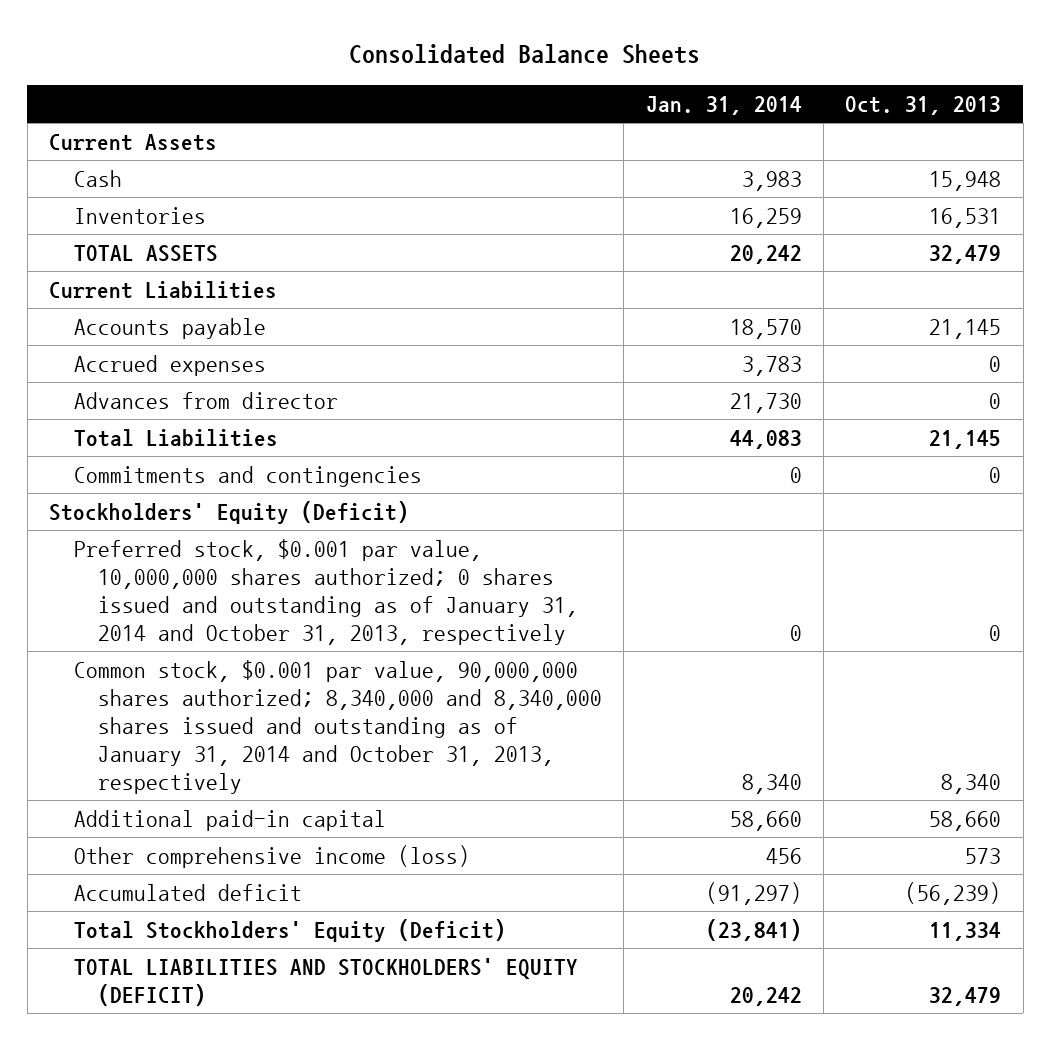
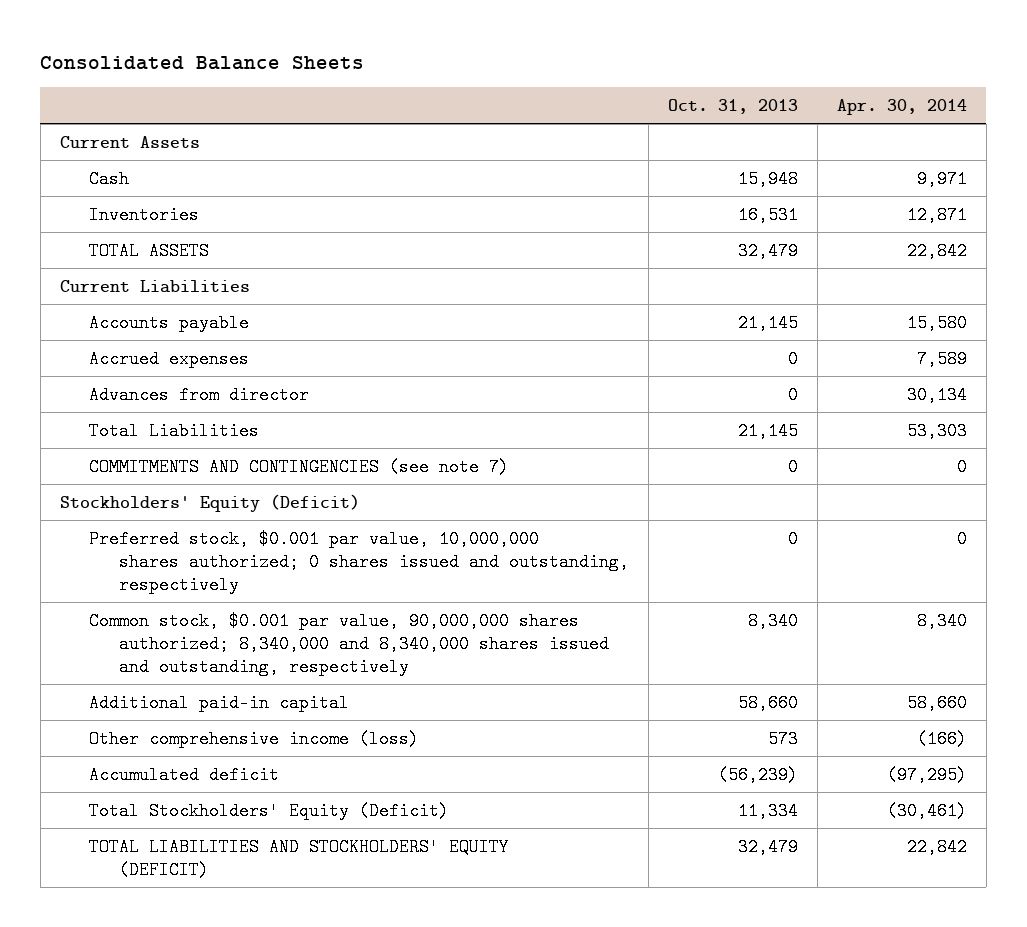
[645,96,802,116] Jan. 31, 2014 -> none
none -> [836,99,967,116] Apr. 30, 2014
[73,465,422,487] Commitments and contingencies -> [89,457,510,476] COMMITMENTS AND CONTINGENCIES (see note 7)
[73,538,578,646] Preferred stock, $0.001 par value, 10,000,000 shares authorized; 0 shares issued and outstanding as of January 31, 2014 and October 31, 2013, respectively -> [89,529,629,594] Preferred stock, $0.001 par value, 10,000,000 shares authorized; 0 shares issued and outstanding, respectively
[73,659,602,795] Common stock, $0.001 par value, 90,000,000 shares authorized; 8,340,000 and 8,340,000 shares issued and outstanding as of January 31, 2014 and October 31, 2013, respectively -> [89,611,609,676] Common stock, $0.001 par value, 90,000,000 shares authorized; 8,340,000 and 8,340,000 shares issued and outstanding, respectively

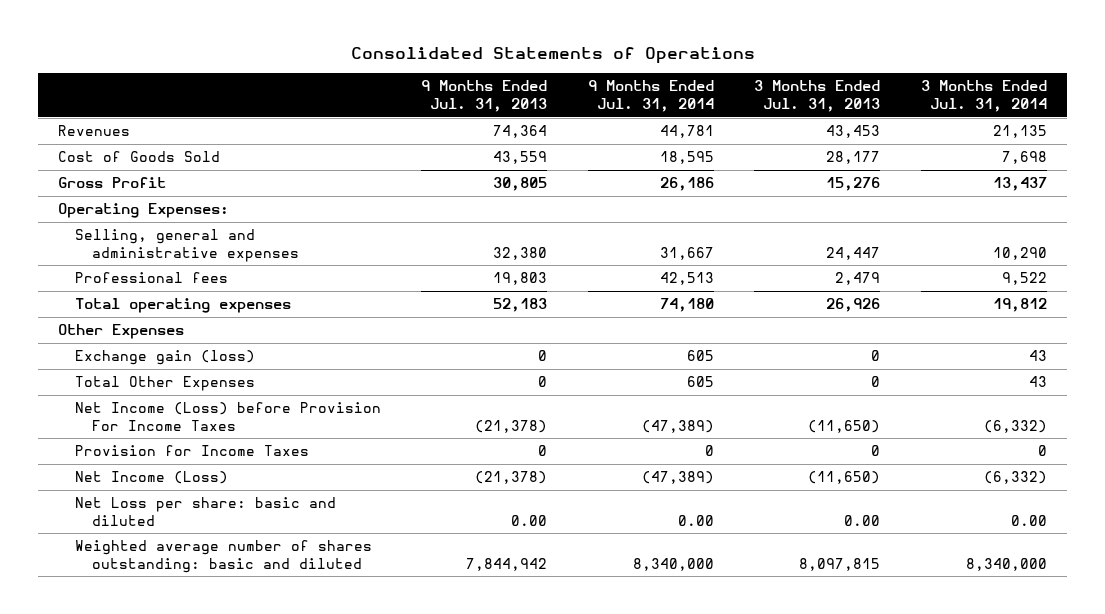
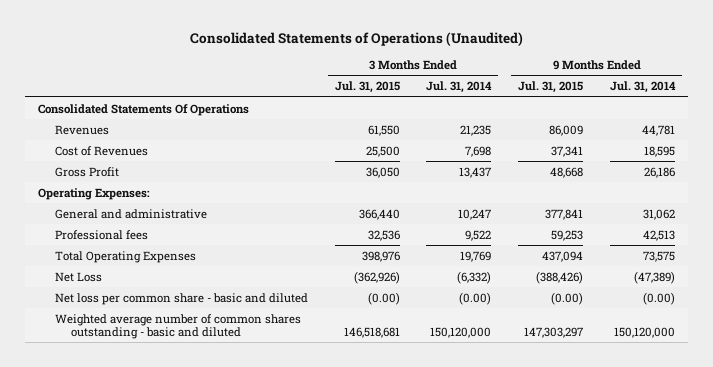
[350,47,755,65] Consolidated Statements of Operations -> [189,31,523,46] Consolidated Statements of Operations (Unaudited)
[421,80,548,113] 9 Months Ended Jul. 31, 2013 -> none
[754,80,881,113] 3 Months Ended Jul. 31, 2013 -> none
none -> [334,81,400,94] Jul. 31, 2015
none -> [518,81,584,94] Jul. 31, 2015
none -> [38,103,250,116] Consolidated Statements Of Operations
[992,125,1047,139] 21,135 -> [460,124,492,136] 21,235
[58,151,221,163] Cost of Goods Sold -> [54,145,148,156] Cost of Revenues
[74,229,299,262] Selling, general and administrative expenses -> [54,208,207,219] General and administrative
[659,246,714,260] 31,667 -> [642,208,675,220] 31,062
[992,246,1047,260] 10,290 -> [458,208,492,220] 10,247
[58,324,185,340] Other Expenses -> none
[74,350,255,366] Exchange gain (loss) -> none
[74,376,255,392] Total Other Expenses -> none
[74,402,381,431] Net Income (Loss) before Provision For Income Taxes -> none
[74,445,309,457] Provision for Income Taxes -> none
[74,298,291,314] Total operating expenses -> [54,250,196,263] Total Operating Expenses
[659,298,714,313] 74,180 -> [642,250,675,262] 73,575
[992,298,1047,313] 19,812 -> [460,250,492,262] 19,769
[74,471,228,485] Net Income (Loss) -> [54,271,102,282] Net Loss
[74,497,336,526] Net Loss per share: basic and diluted -> [54,292,308,305] Net loss per common share - basic and diluted
[677,514,714,526] 0.00 -> [642,291,675,305] (0.00)
[1010,514,1047,526] 0.00 -> [459,291,492,305] (0.00)
[74,540,372,573] Weighted average number of shares outstanding: basic and diluted -> [54,313,301,340] Weighted average number of common shares outstanding - basic and diluted
[632,557,714,571] 8,340,000 -> [613,327,675,339] 150,120,000
[965,557,1047,571] 8,340,000 -> [430,327,492,339] 150,120,000

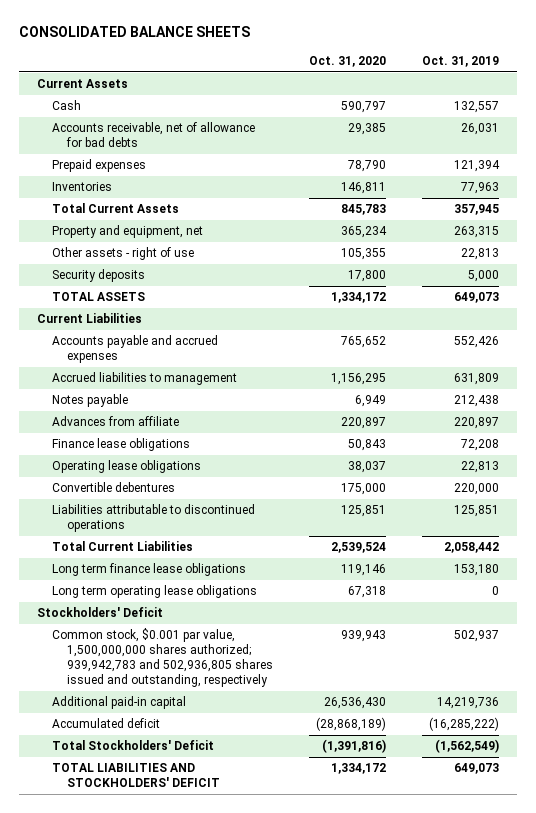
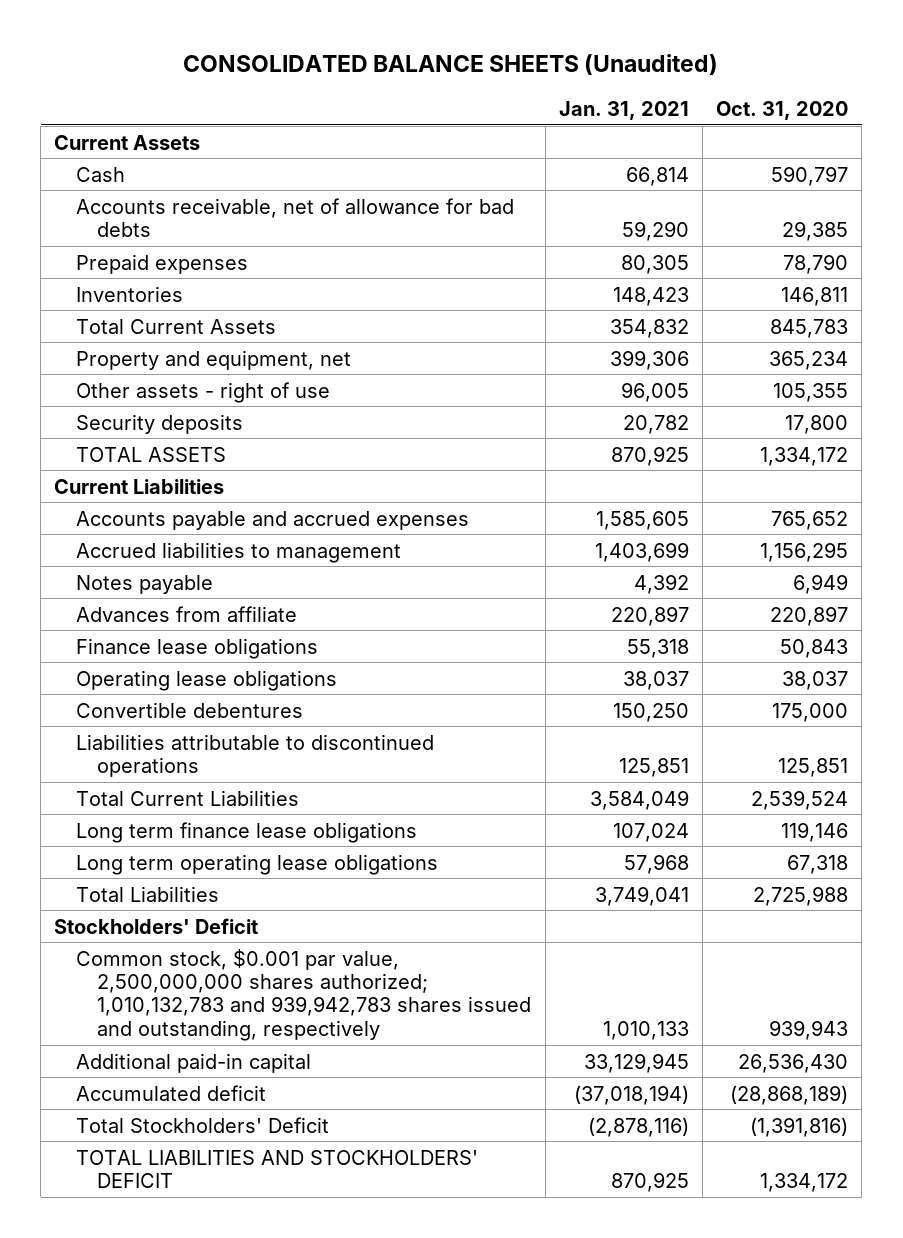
[18,26,250,38] CONSOLIDATED BALANCE SHEETS -> [183,53,719,75] CONSOLIDATED BALANCE SHEETS (Unaudited)
[422,55,500,67] Oct. 31, 2019 -> none
none -> [558,100,689,120] Jan. 31, 2021
none -> [75,885,219,902] Total Liabilities
[51,628,274,688] Common stock, $0.001 par value, 1,500,000,000 shares authorized; 939,942,783 and 502,936,805 shares issued and outstanding, respectively -> [75,948,532,1041] Common stock, $0.001 par value, 2,500,000,000 shares authorized; 1,010,132,783 and 939,942,783 shares issued and outstanding, respectively

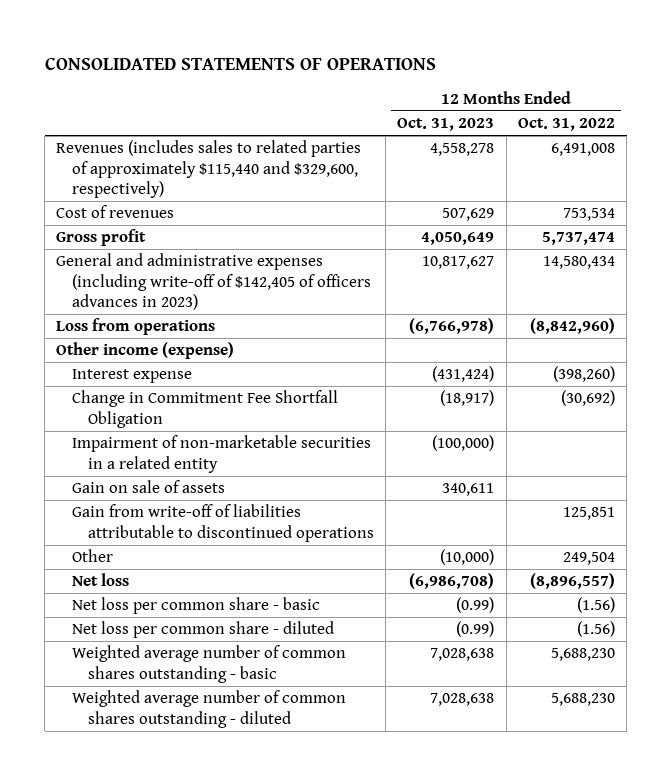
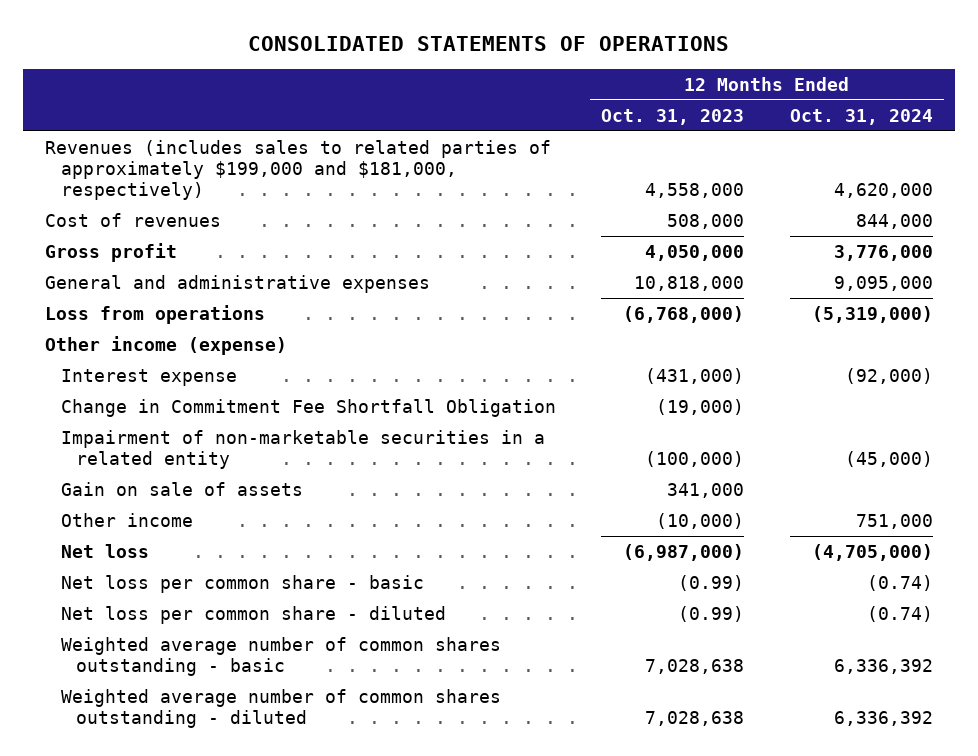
[518,118,616,132] Oct. 31, 2022 -> none
none -> [789,109,933,126] Oct. 31, 2024
[56,140,362,198] Revenues (includes sales to related parties of approximately $115,440 and $329,600, respectively) -> [45,140,552,201] Revenues (includes sales to related parties of approximately $199,000 and $181,000, respectively)
[430,143,495,157] 4,558,278 -> [645,183,745,199] 4,558,000
[442,208,495,222] 507,629 -> [667,214,745,230] 508,000
[421,232,495,246] 4,050,649 -> [645,245,745,262] 4,050,000
[56,253,372,310] General and administrative expenses (including write-off of $142,405 of officers advances in 2023) -> [45,275,431,294] General and administrative expenses
[422,256,495,270] 10,817,627 -> [634,276,745,292] 10,818,000
[409,318,495,335] (6,766,978) -> [623,306,745,324] (6,768,000)
[432,366,495,383] (431,424) -> [645,368,745,385] (431,000)
[440,390,495,407] (18,917) -> [656,399,745,416] (19,000)
[72,504,374,542] Gain from write-off of liabilities attributable to discontinued operations -> none
[442,483,495,497] 340,611 -> [667,483,745,499] 341,000
[72,549,114,563] Other -> [60,513,193,528] Other income
[409,573,495,590] (6,986,708) -> [623,544,745,562] (6,987,000)

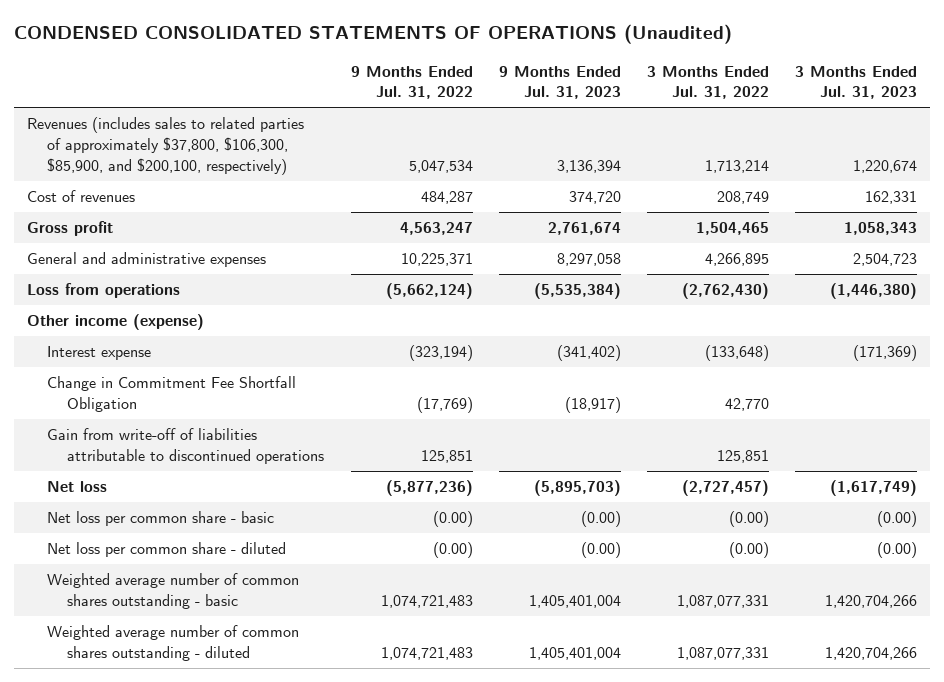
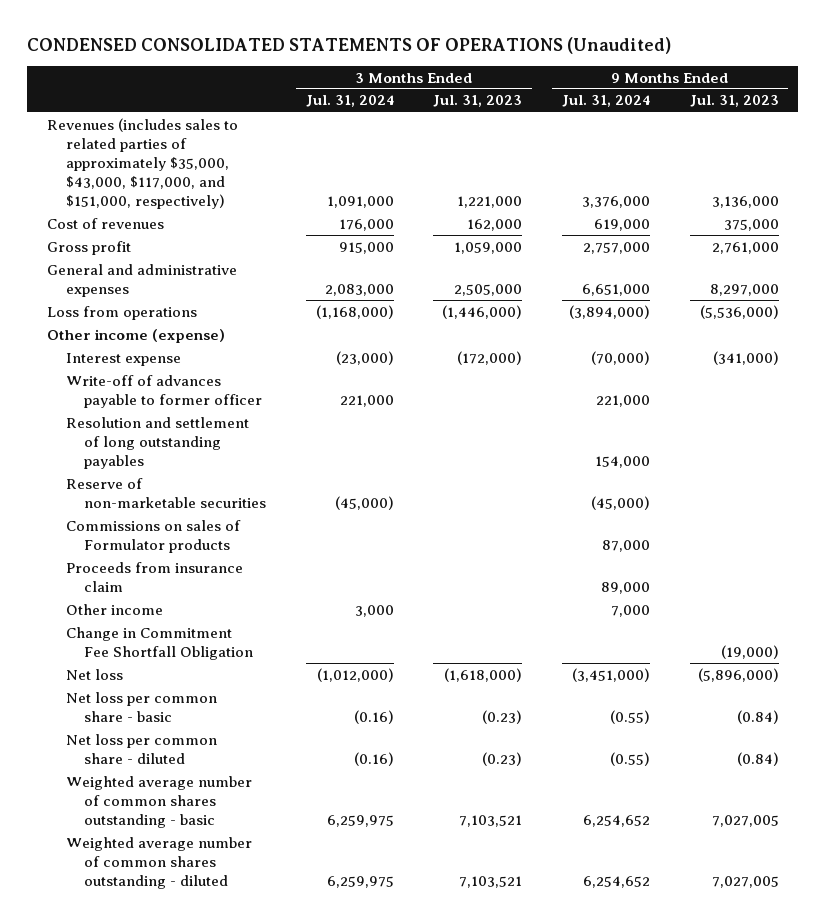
[350,65,473,100] 9 Months Ended Jul. 31, 2022 -> none
[646,65,769,100] 3 Months Ended Jul. 31, 2022 -> none
none -> [305,95,394,108] Jul. 31, 2024
none -> [562,95,651,108] Jul. 31, 2024
[26,117,304,175] Revenues (includes sales to related parties of approximately $37,800, $106,300, $85,900, and $200,100, respectively) -> [47,117,239,210] Revenues (includes sales to related parties of approximately $35,000, $43,000, $117,000, and $151,000, respectively)
[556,159,621,173] 3,136,394 -> [711,196,779,209] 3,136,000
[853,159,918,173] 1,220,674 -> [457,196,523,209] 1,221,000
[568,191,621,205] 374,720 -> [723,218,779,231] 375,000
[865,191,918,205] 162,331 -> [467,218,523,231] 162,000
[547,222,621,236] 2,761,674 -> [711,241,779,254] 2,761,000
[844,222,918,236] 1,058,343 -> [454,241,523,254] 1,059,000
[556,253,621,267] 8,297,058 -> [709,283,779,296] 8,297,000
[853,253,918,267] 2,504,723 -> [454,283,523,296] 2,505,000
[533,283,621,300] (5,535,384) -> [699,304,779,319] (5,536,000)
[830,283,918,300] (1,446,380) -> [442,304,523,319] (1,446,000)
[47,428,325,465] Gain from write-off of liabilities attributable to discontinued operations -> none
[556,345,621,362] (341,402) -> [712,350,779,365] (341,000)
[853,345,918,362] (171,369) -> [457,350,523,365] (172,000)
none -> [65,374,263,408] Write-off of advances payable to former officer
none -> [65,416,249,469] Resolution and settlement of long outstanding payables
none -> [65,477,267,508] Reserve of non-marketable securities
none -> [65,519,241,553] Commissions on sales of Formulator products
none -> [65,561,243,592] Proceeds from insurance claim
none -> [65,603,163,615] Other income
[564,397,621,414] (18,917) -> [720,644,779,659] (19,000)
[533,480,621,497] (5,895,703) -> [697,667,779,682] (5,896,000)
[830,480,918,497] (1,617,749) -> [444,667,523,682] (1,618,000)
[580,511,621,528] (0.00) -> [736,709,779,724] (0.84)
[877,511,918,528] (0.00) -> [482,709,523,724] (0.23)
[580,542,621,559] (0.00) -> [736,751,779,766] (0.84)
[877,542,918,559] (0.00) -> [482,751,523,766] (0.23)
[528,595,621,609] 1,405,401,004 -> [711,814,779,827] 7,027,005
[825,595,918,609] 1,420,704,266 -> [459,814,523,827] 7,103,521
[528,647,621,661] 1,405,401,004 -> [711,875,779,888] 7,027,005
[825,647,918,661] 1,420,704,266 -> [459,875,523,888] 7,103,521

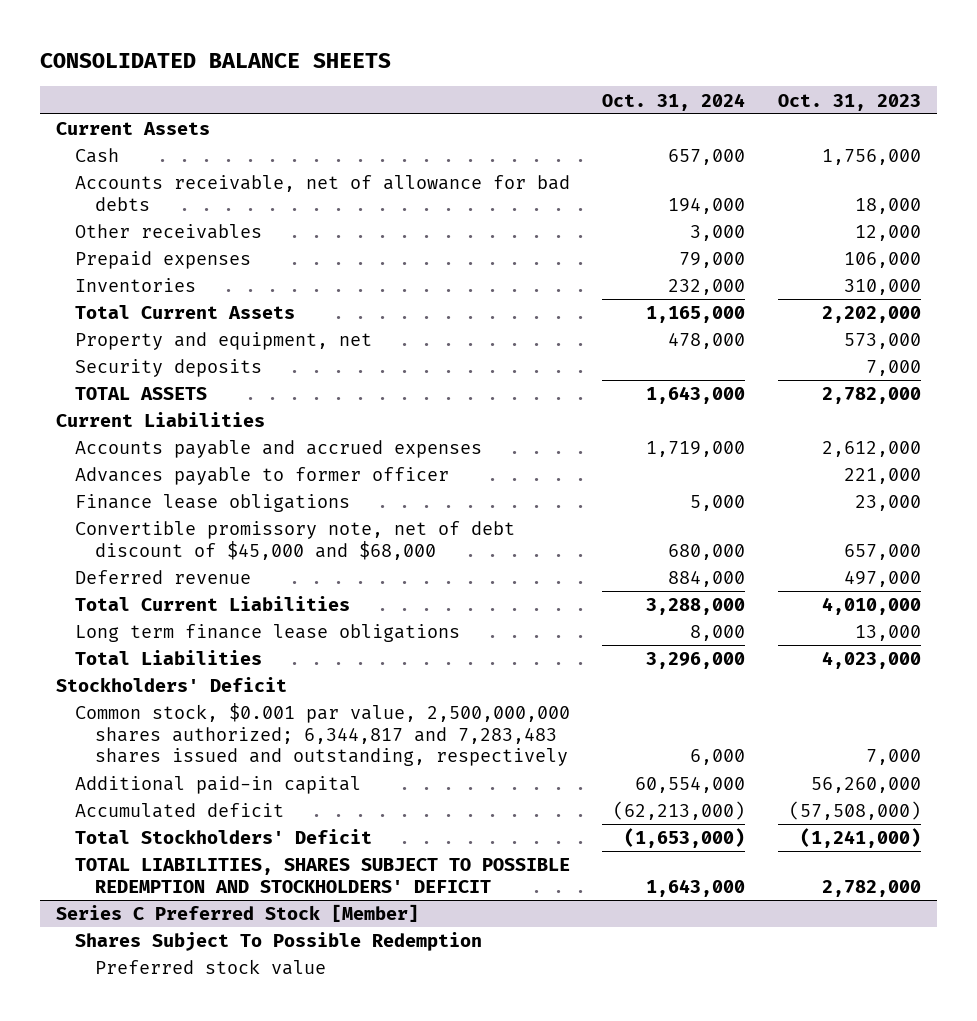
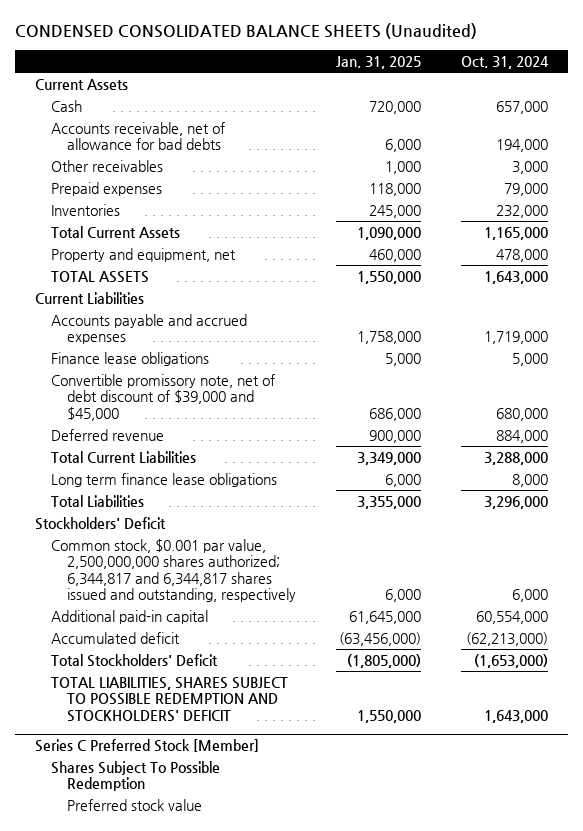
[39,53,391,69] CONSOLIDATED BALANCE SHEETS -> [14,23,477,40] CONDENSED CONSOLIDATED BALANCE SHEETS (Unaudited)
[777,93,921,111] Oct. 31, 2023 -> none
none -> [336,56,422,70] Jan. 31, 2025
[75,359,263,378] Security deposits -> none
[75,467,450,486] Advances payable to former officer -> none
[75,521,516,560] Convertible promissory note, net of debt discount of $45,000 and $68,000 -> [51,373,276,421] Convertible promissory note, net of debt discount of $39,000 and $45,000
[75,703,571,767] Common stock, $0.001 par value, 2,500,000,000 shares authorized; 6,344,817 and 7,283,483 shares issued and outstanding, respectively -> [51,538,297,602] Common stock, $0.001 par value, 2,500,000,000 shares authorized; 6,344,817 and 6,344,817 shares issued and outstanding, respectively

